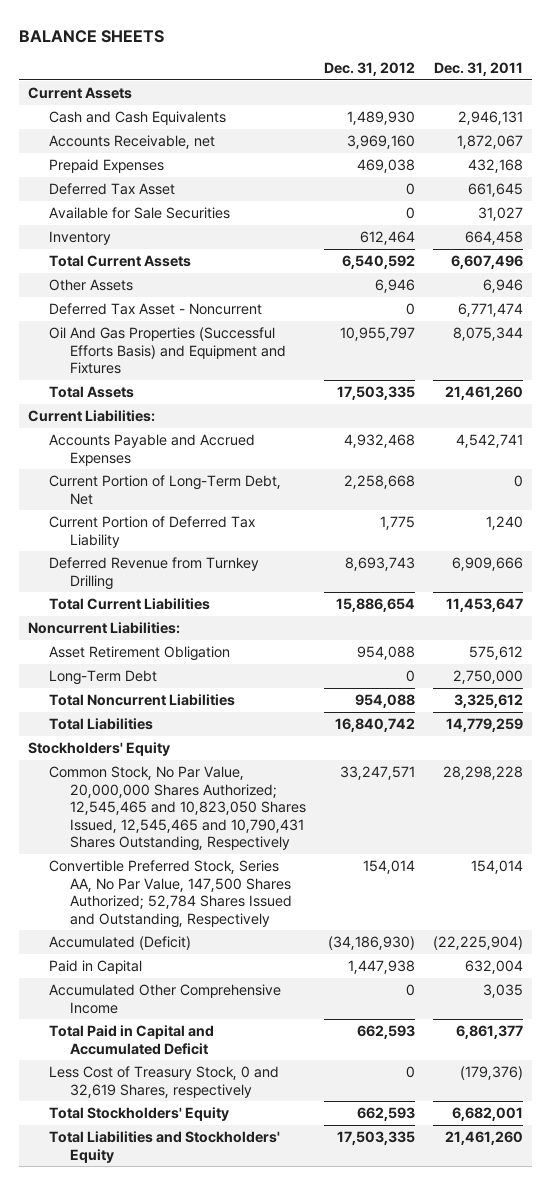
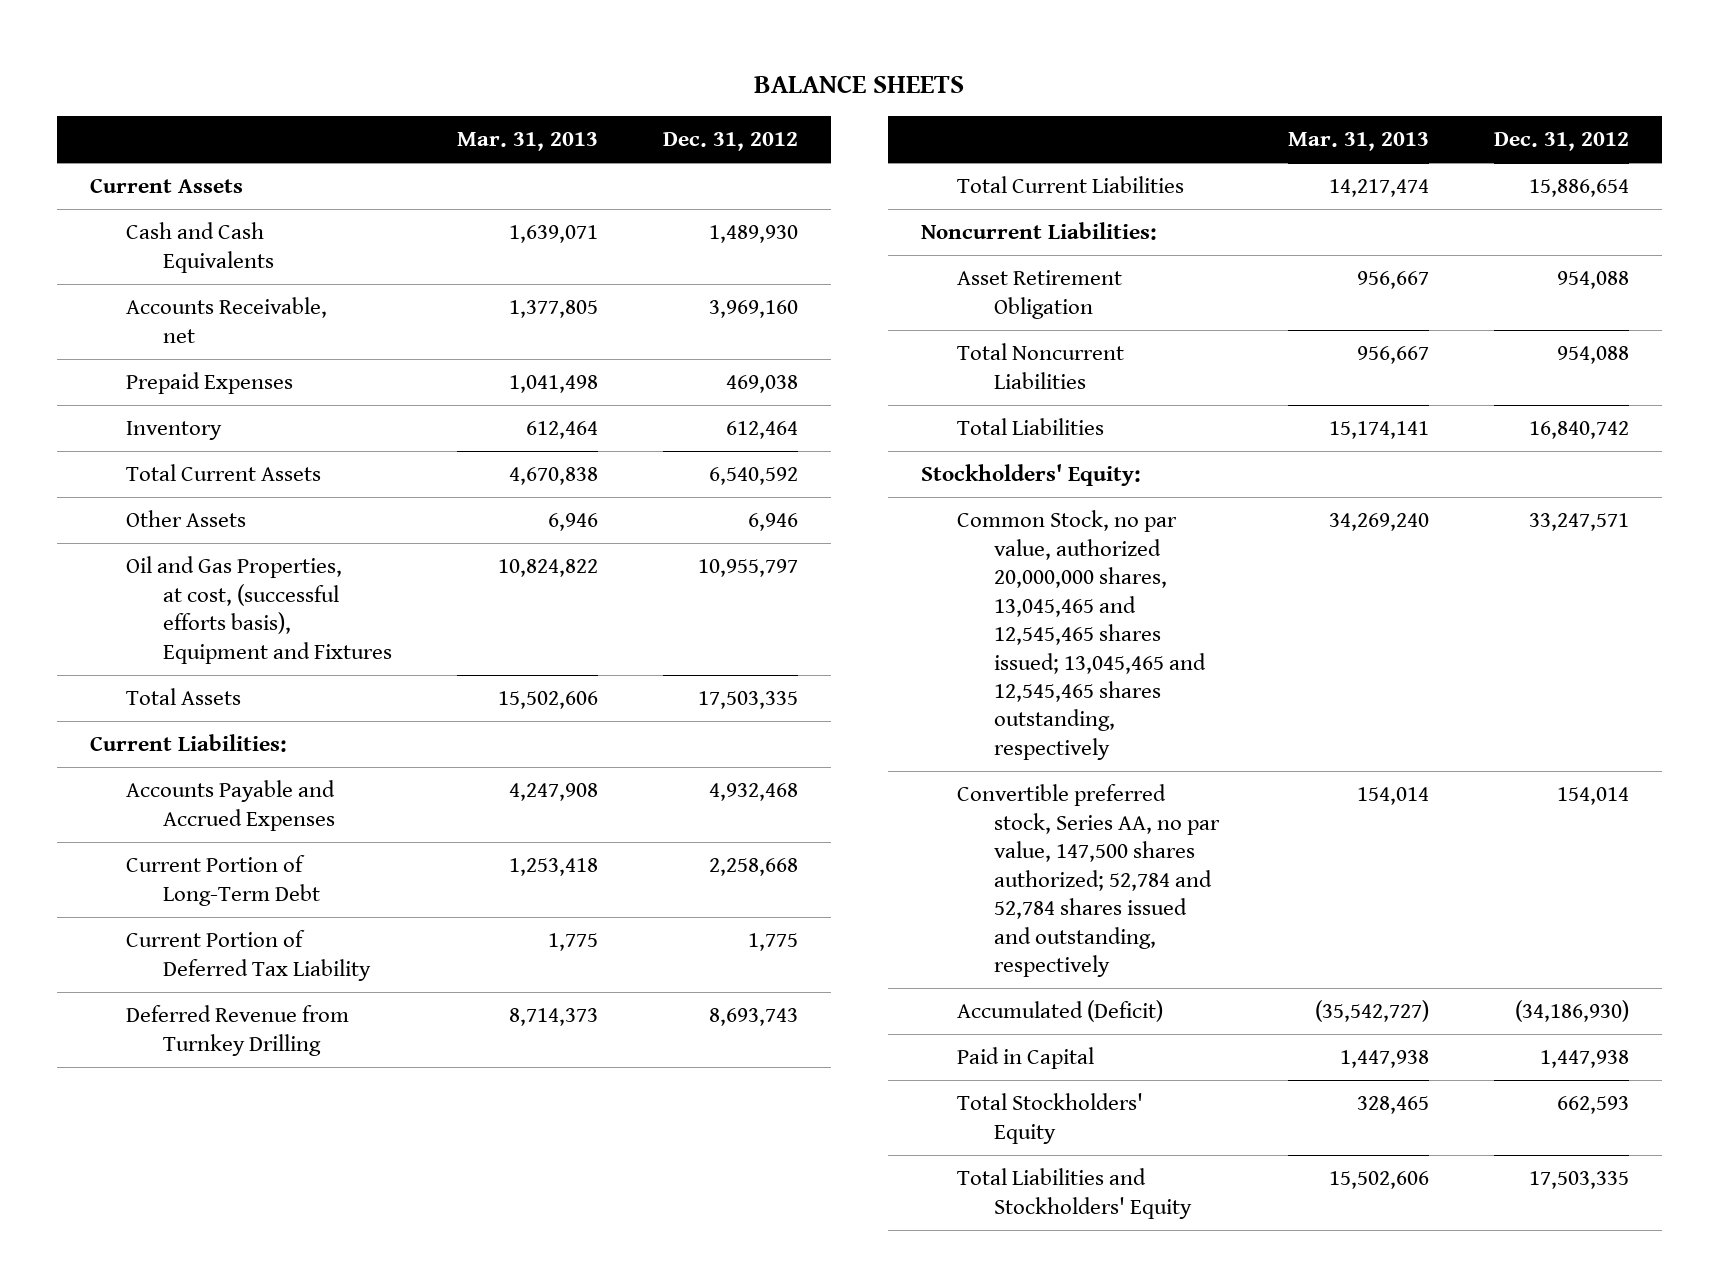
[433,62,523,77] Dec. 31, 2011 -> none
none -> [457,132,599,152] Mar. 31, 2013
[49,183,176,196] Deferred Tax Asset -> none
[49,207,231,220] Available for Sale Securities -> none
[49,303,263,316] Deferred Tax Asset - Noncurrent -> none
[49,327,287,375] Oil And Gas Properties (Successful Efforts Basis) and Equipment and Fixtures -> [126,556,392,664] Oil and Gas Properties, at cost, (successful efforts basis), Equipment and Fixtures
[49,475,282,505] Current Portion of Long-Term Debt, Net -> [126,855,320,906] Current Portion of Long-Term Debt
[49,670,158,686] Long-Term Debt -> none
[28,742,171,757] Stockholders' Equity -> [920,464,1141,487] Stockholders' Equity:
[49,766,307,852] Common Stock, No Par Value, 20,000,000 Shares Authorized; 12,545,465 and 10,823,050 Shares Issued, 12,545,465 and 10,790,431 Shares Outstanding, Respectively -> [957,510,1206,760] Common Stock, no par value, authorized 20,000,000 shares, 13,045,465 and 12,545,465 shares issued; 13,045,465 and 12,545,465 shares outstanding, respectively
[49,860,293,928] Convertible Preferred Stock, Series AA, No Par Value, 147,500 Shares Authorized; 52,784 Shares Issued and Outstanding, Respectively -> [957,784,1220,978] Convertible preferred stock, Series AA, no par value, 147,500 shares authorized; 52,784 and 52,784 shares issued and outstanding, respectively
[49,984,282,1014] Accumulated Other Comprehensive Income -> none
[49,1025,215,1055] Total Paid in Capital and Accumulated Deficit -> none
[49,1066,280,1098] Less Cost of Treasury Stock, 0 and 32,619 Shares, respectively -> none

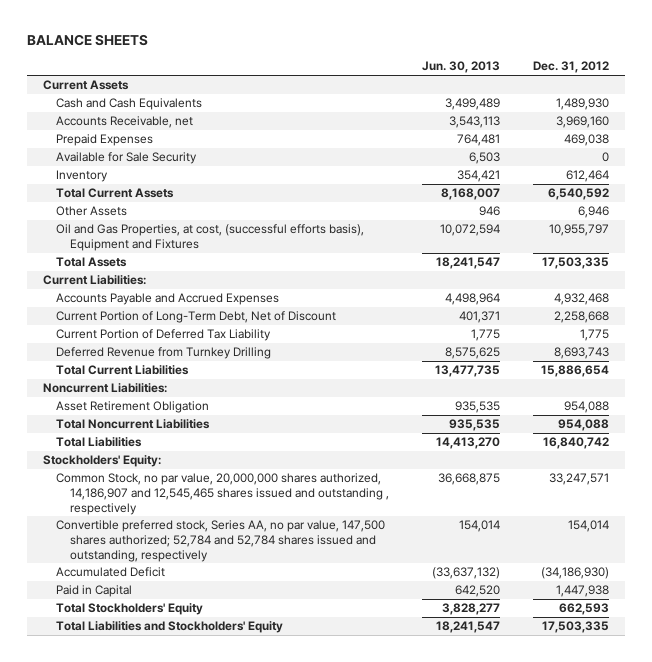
[457,132,599,152] Mar. 31, 2013 -> none
none -> [421,61,500,74] Jun. 30, 2013
none -> [56,152,198,165] Available for Sale Security
[126,855,320,906] Current Portion of Long-Term Debt -> [56,311,337,324] Current Portion of Long-Term Debt, Net of Discount
[957,510,1206,760] Common Stock, no par value, authorized 20,000,000 shares, 13,045,465 and 12,545,465 shares issued; 13,045,465 and 12,545,465 shares outstanding, respectively -> [56,473,389,515] Common Stock, no par value, 20,000,000 shares authorized, 14,186,907 and 12,545,465 shares issued and outstanding , respectively
[957,1000,1164,1023] Accumulated (Deficit) -> [56,567,166,578] Accumulated Deficit

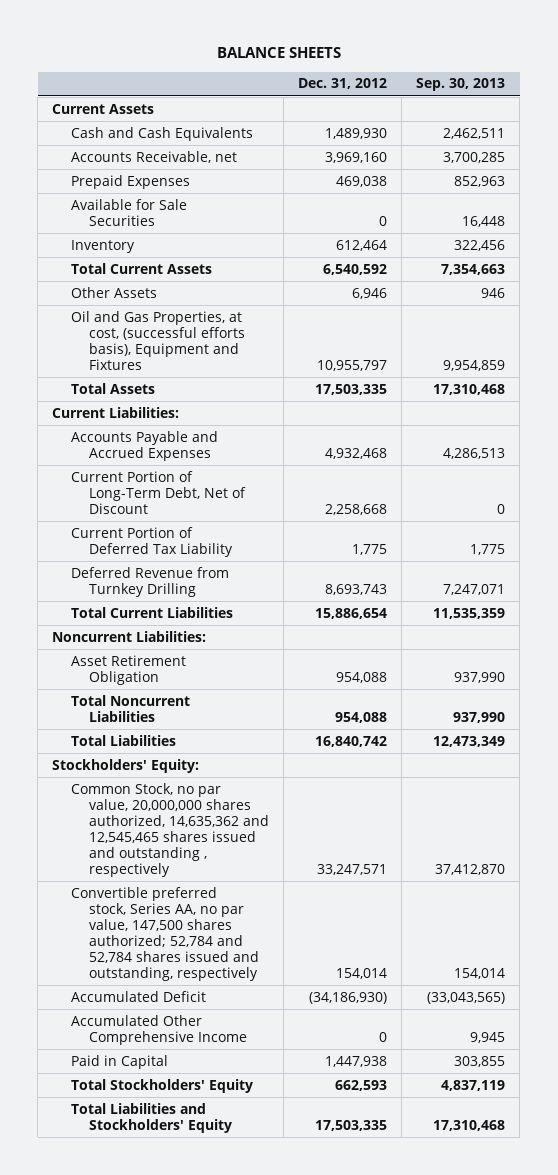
[421,61,500,74] Jun. 30, 2013 -> none
none -> [416,78,506,92] Sep. 30, 2013
[56,152,198,165] Available for Sale Security -> [70,198,187,226] Available for Sale Securities
[56,473,389,515] Common Stock, no par value, 20,000,000 shares authorized, 14,186,907 and 12,545,465 shares issued and outstanding , respectively -> [70,782,269,877] Common Stock, no par value, 20,000,000 shares authorized, 14,635,362 and 12,545,465 shares issued and outstanding , respectively
none -> [70,1014,247,1045] Accumulated Other Comprehensive Income

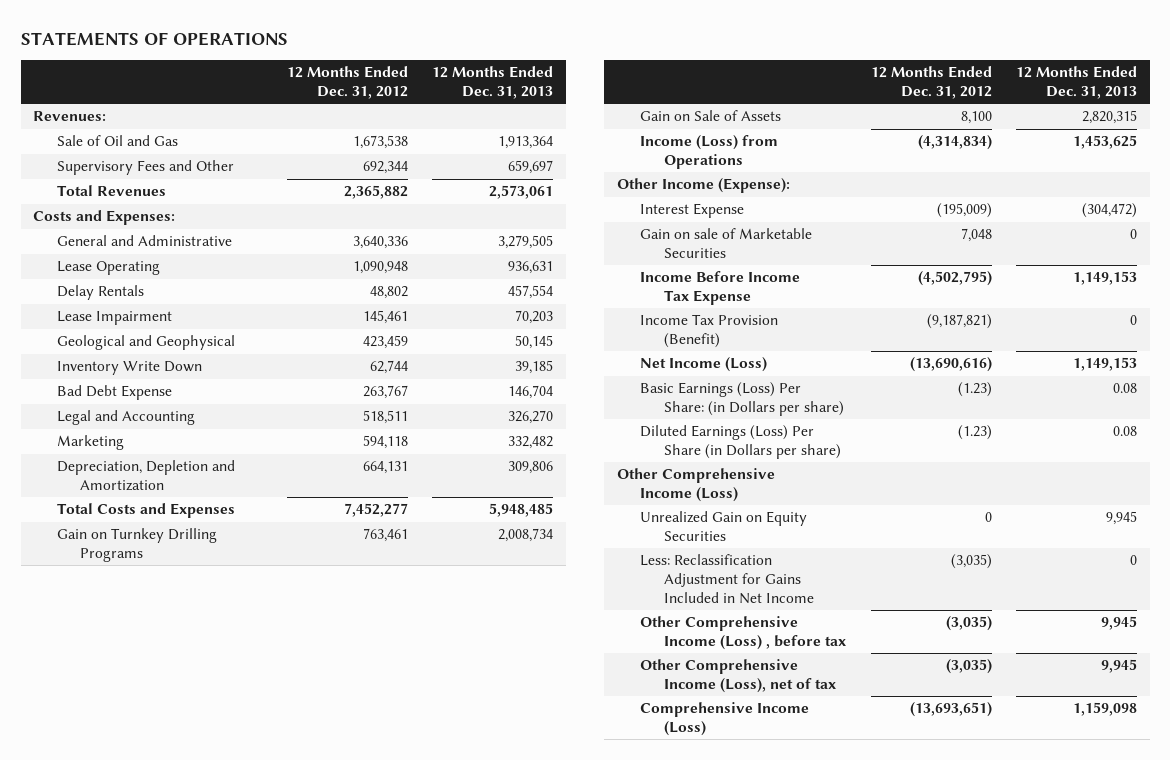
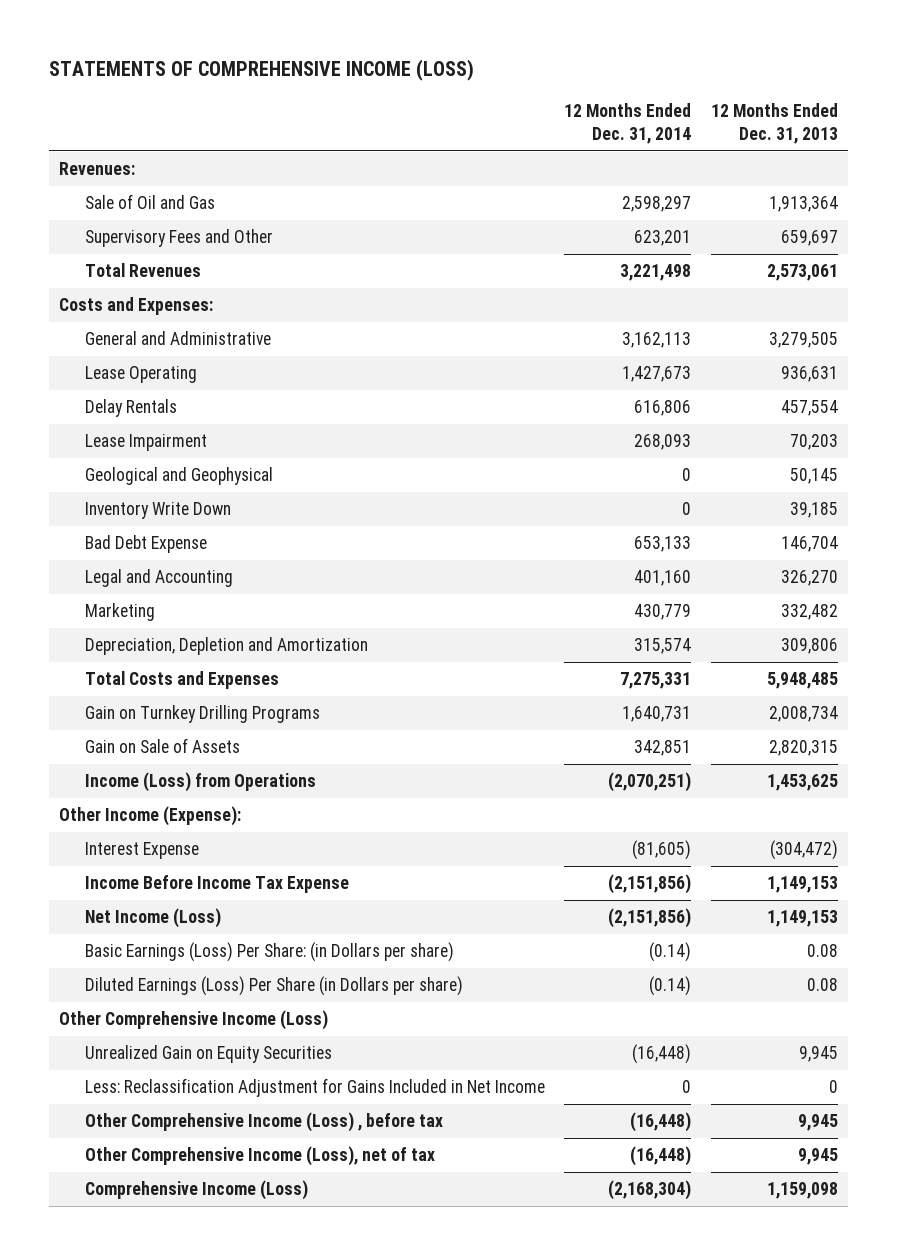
[20,31,288,46] STATEMENTS OF OPERATIONS -> [49,59,475,82] STATEMENTS OF COMPREHENSIVE INCOME (LOSS)
[286,66,408,100] 12 Months Ended Dec. 31, 2012 -> none
none -> [564,103,692,144] 12 Months Ended Dec. 31, 2014
[640,228,813,259] Gain on sale of Marketable Securities -> none
[640,314,779,349] Income Tax Provision (Benefit) -> none

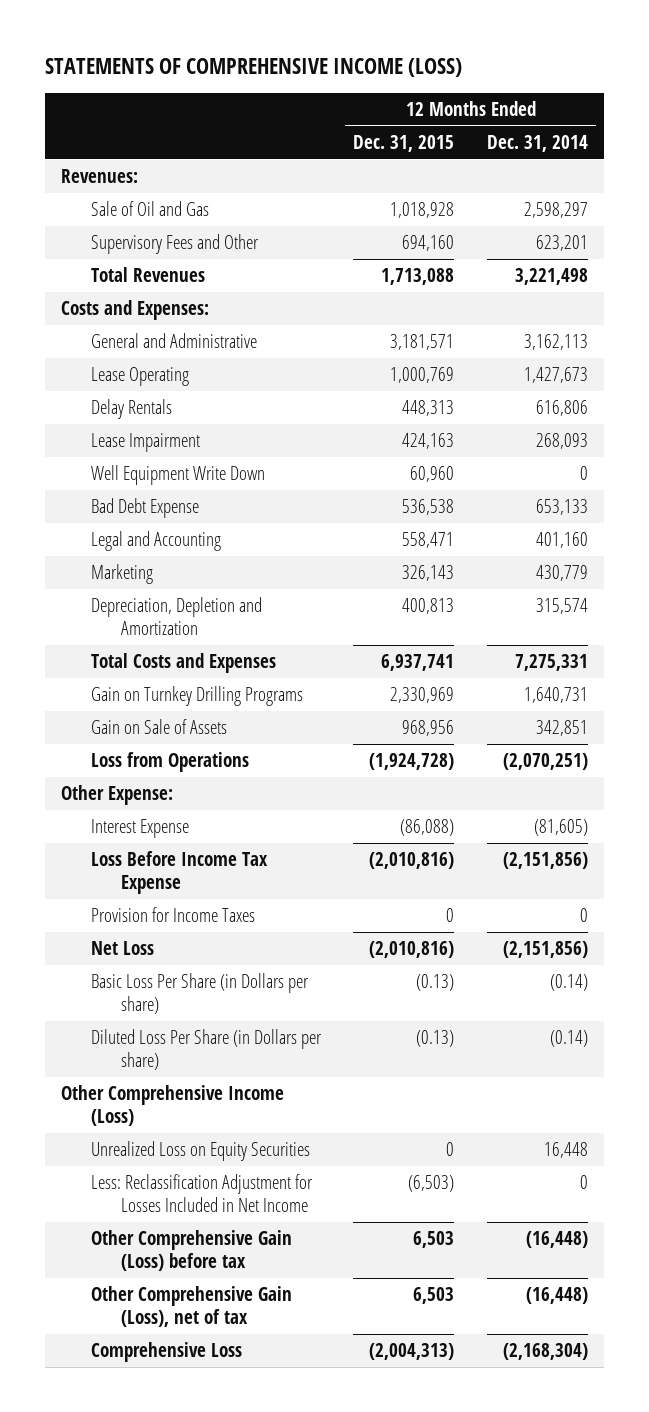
[711,103,839,144] 12 Months Ended Dec. 31, 2013 -> none
none -> [353,134,455,152] Dec. 31, 2015
[84,467,273,486] Geological and Geophysical -> none
[84,502,231,520] Inventory Write Down -> [90,465,265,486] Well Equipment Write Down
[84,772,316,793] Income (Loss) from Operations -> [90,752,249,773] Loss from Operations
[59,806,242,827] Other Income (Expense): -> [60,785,173,806] Other Expense:
[84,875,349,894] Income Before Income Tax Expense -> [90,851,268,894] Loss Before Income Tax Expense
none -> [90,907,255,923] Provision for Income Taxes
[84,908,221,929] Net Income (Loss) -> [90,941,154,956] Net Loss
[84,942,454,963] Basic Earnings (Loss) Per Share: (in Dollars per share) -> [90,973,309,1014] Basic Loss Per Share (in Dollars per share)
[84,976,463,997] Diluted Earnings (Loss) Per Share (in Dollars per share) -> [90,1029,322,1070] Diluted Loss Per Share (in Dollars per share)
[84,1045,332,1064] Unrealized Gain on Equity Securities -> [90,1141,310,1162] Unrealized Loss on Equity Securities
[632,1044,692,1065] (16,448) -> [543,1142,588,1159] 16,448
[84,1078,545,1098] Less: Reclassification Adjustment for Gains Included in Net Income -> [90,1174,313,1212] Less: Reclassification Adjustment for Losses Included in Net Income
[84,1112,443,1133] Other Comprehensive Income (Loss) , before tax -> [90,1230,292,1271] Other Comprehensive Gain (Loss) before tax
[84,1146,435,1167] Other Comprehensive Income (Loss), net of tax -> [90,1286,292,1327] Other Comprehensive Gain (Loss), net of tax
[84,1180,308,1201] Comprehensive Income (Loss) -> [90,1342,242,1363] Comprehensive Loss

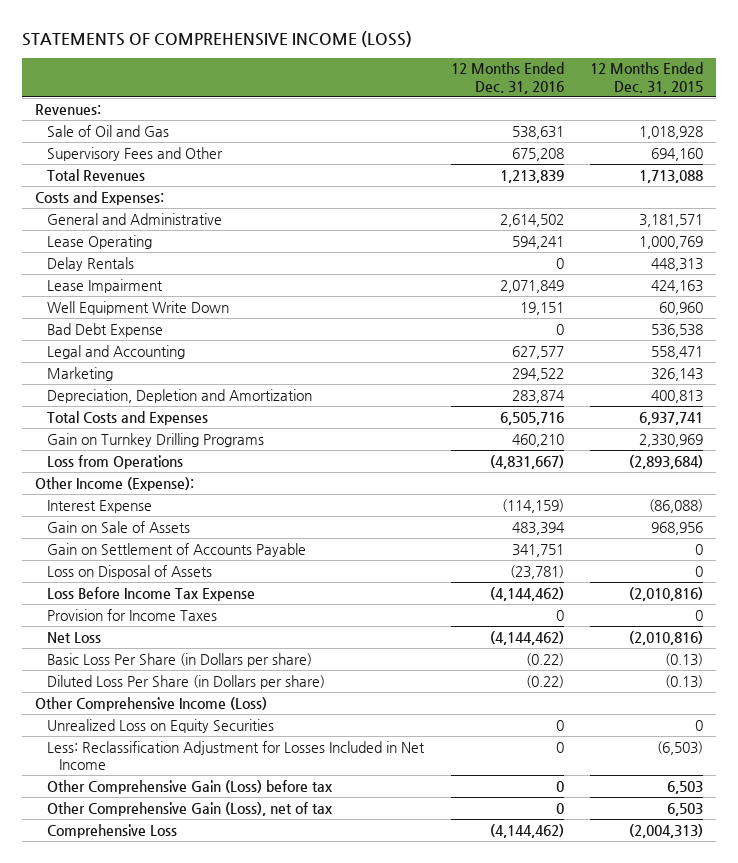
[486,134,588,152] Dec. 31, 2014 -> none
none -> [450,62,564,94] 12 Months Ended Dec. 31, 2016
[369,753,455,771] (1,924,728) -> [629,454,704,469] (2,893,684)
[60,785,173,806] Other Expense: -> [35,476,195,491] Other Income (Expense):
[90,719,227,735] Gain on Sale of Assets -> [47,520,191,533] Gain on Sale of Assets
none -> [47,542,307,557] Gain on Settlement of Accounts Payable
none -> [47,564,213,579] Loss on Disposal of Assets

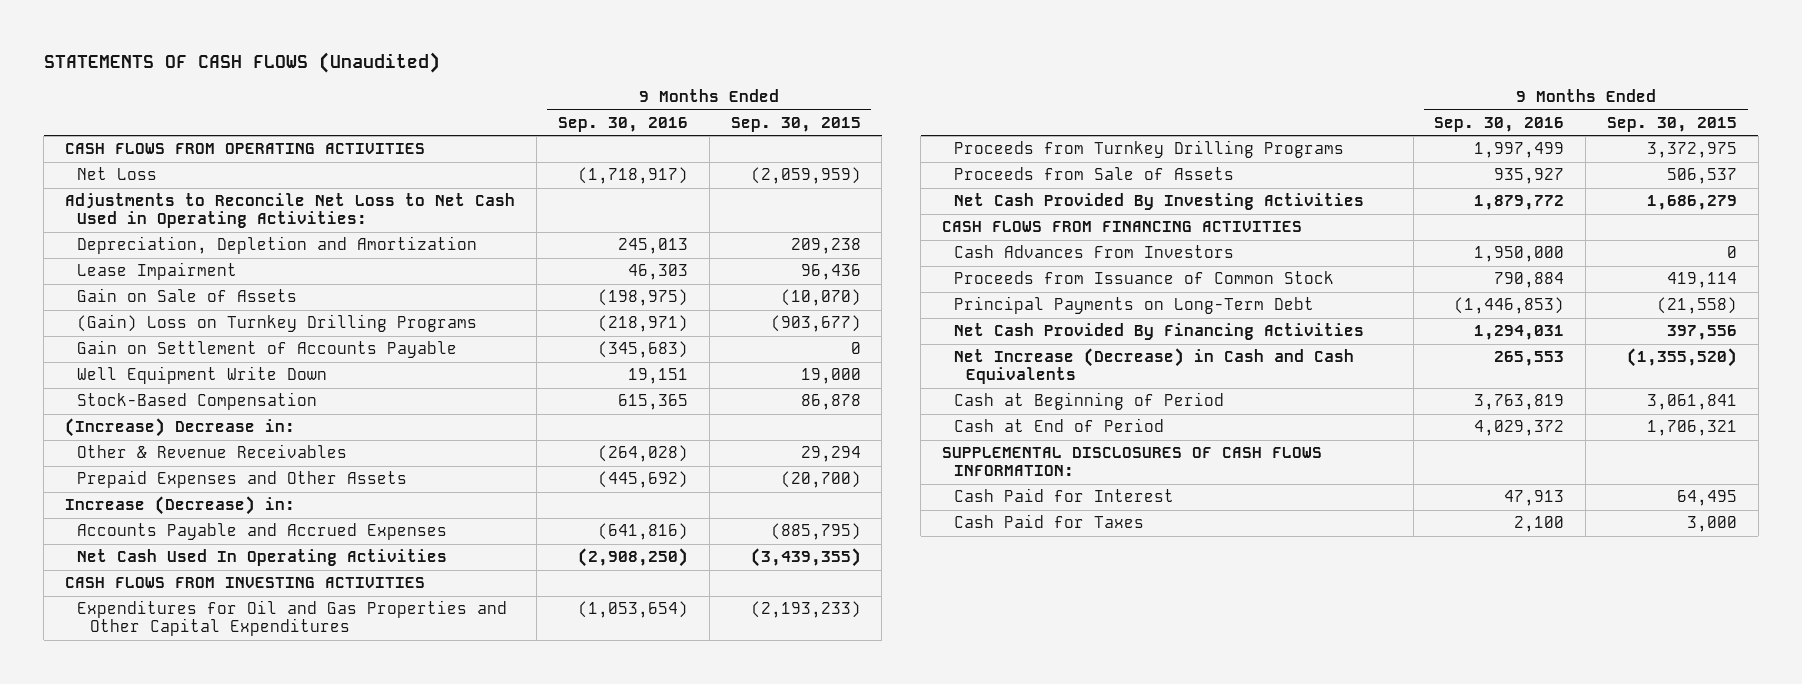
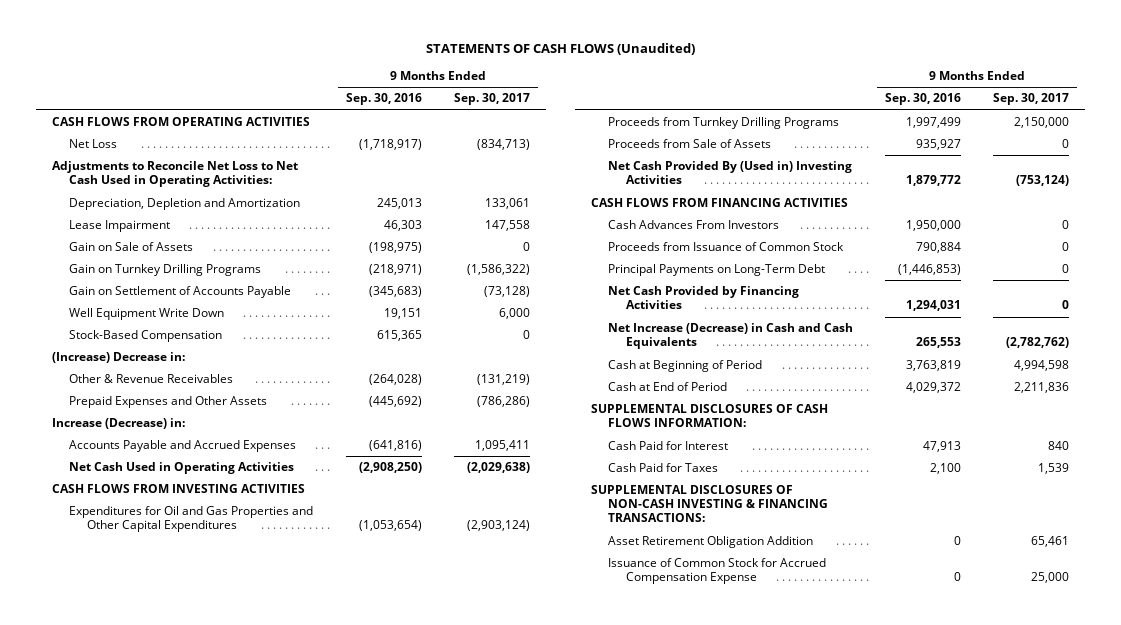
[730,116,861,132] Sep. 30, 2015 -> none
none -> [454,93,531,106] Sep. 30, 2017
[77,314,478,333] (Gain) Loss on Turnkey Drilling Programs -> [69,264,262,277] Gain on Turnkey Drilling Programs
[77,549,448,567] Net Cash Used In Operating Activities -> [69,462,295,475] Net Cash Used in Operating Activities
[954,193,1365,211] Net Cash Provided By Investing Activities -> [608,161,853,185] Net Cash Provided By (Used in) Investing Activities
[954,323,1365,341] Net Cash Provided By Financing Activities -> [608,286,800,310] Net Cash Provided by Financing Activities
none -> [590,485,829,523] SUPPLEMENTAL DISCLOSURES OF NON-CASH INVESTING & FINANCING TRANSACTIONS:
none -> [608,536,814,549] Asset Retirement Obligation Addition
none -> [608,558,827,585] Issuance of Common Stock for Accrued Compensation Expense

